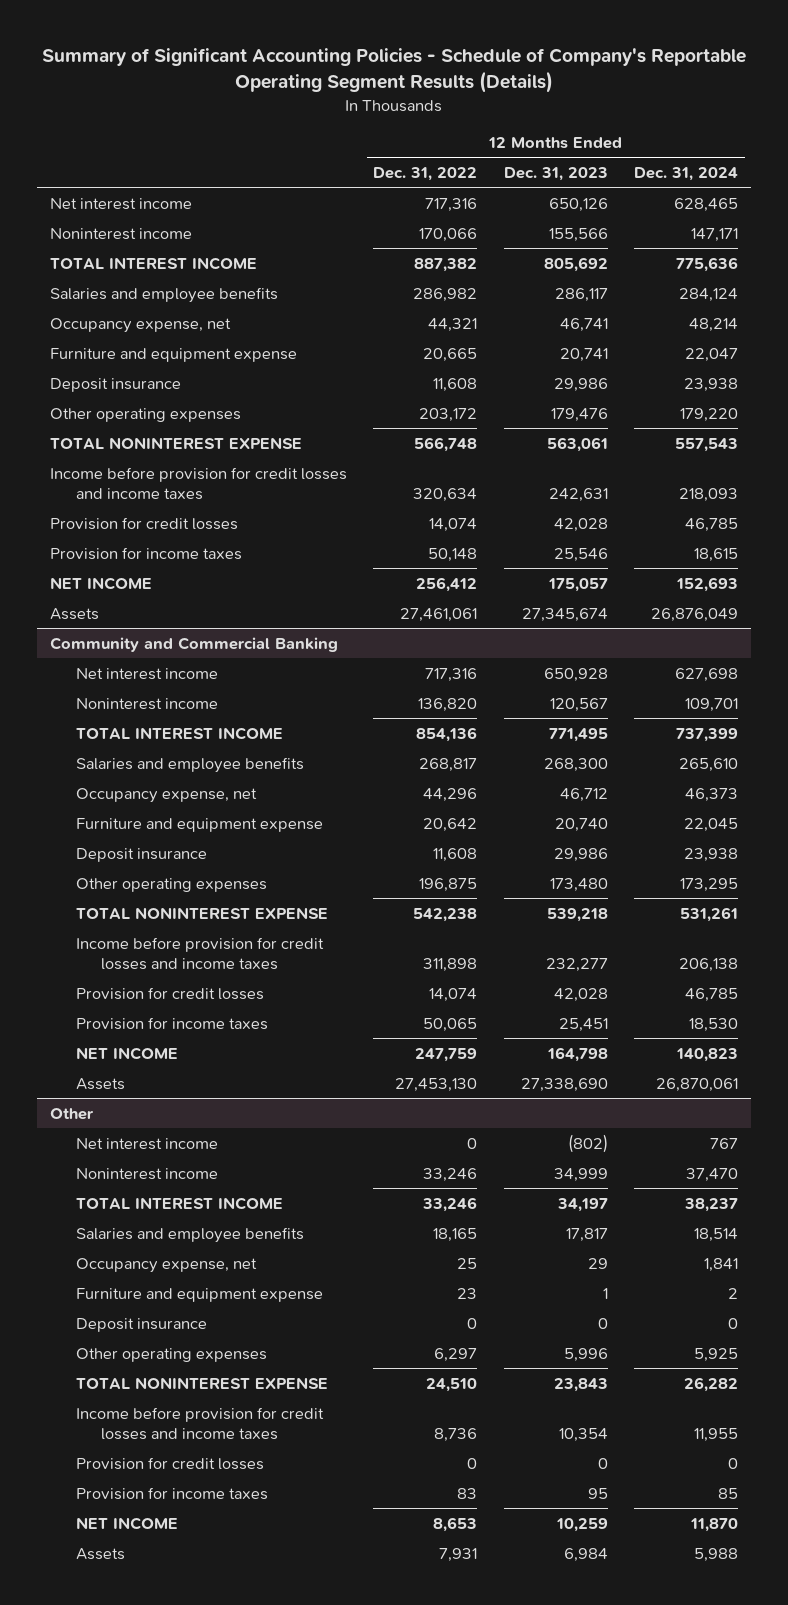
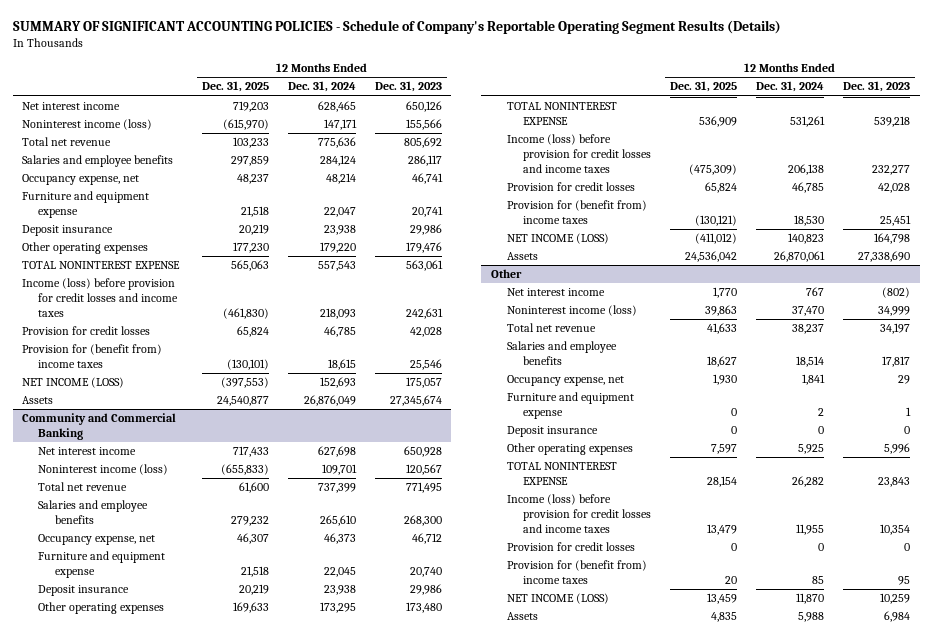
[42,48,747,94] Summary of Significant Accounting Policies - Schedule of Company's Reportable Operating Segment Results (Details) -> [12,19,781,34] SUMMARY OF SIGNIFICANT ACCOUNTING POLICIES - Schedule of Company's Reportable Operating Segment Results (Details)
[373,166,478,181] Dec. 31, 2022 -> none
none -> [201,81,269,93] Dec. 31, 2025
[49,227,192,240] Noninterest income -> [22,119,153,131] Noninterest income (loss)
[49,256,257,270] TOTAL INTEREST INCOME -> [22,137,112,147] Total net revenue
[49,466,347,501] Income before provision for credit losses and income taxes -> [22,278,179,317] Income (loss) before provision for credit losses and income taxes
[49,546,242,560] Provision for income taxes -> [22,344,163,369] Provision for (benefit from) income taxes
[49,576,152,590] NET INCOME -> [22,377,125,389] NET INCOME (LOSS)
[75,697,218,710] Noninterest income -> [38,464,169,476] Noninterest income (loss)
[75,726,283,740] TOTAL INTEREST INCOME -> [38,482,128,492] Total net revenue
[75,936,324,971] Income before provision for credit losses and income taxes -> [506,134,652,173] Income (loss) before provision for credit losses and income taxes
[75,1016,268,1030] Provision for income taxes -> [506,200,647,225] Provision for (benefit from) income taxes
[75,1046,178,1060] NET INCOME -> [506,233,609,245] NET INCOME (LOSS)
[75,1167,218,1180] Noninterest income -> [506,305,637,317] Noninterest income (loss)
[75,1196,283,1210] TOTAL INTEREST INCOME -> [506,323,596,333] Total net revenue
[75,1406,324,1441] Income before provision for credit losses and income taxes -> [506,494,652,533] Income (loss) before provision for credit losses and income taxes
[75,1486,268,1500] Provision for income taxes -> [506,560,647,585] Provision for (benefit from) income taxes
[75,1516,178,1530] NET INCOME -> [506,593,609,605] NET INCOME (LOSS)

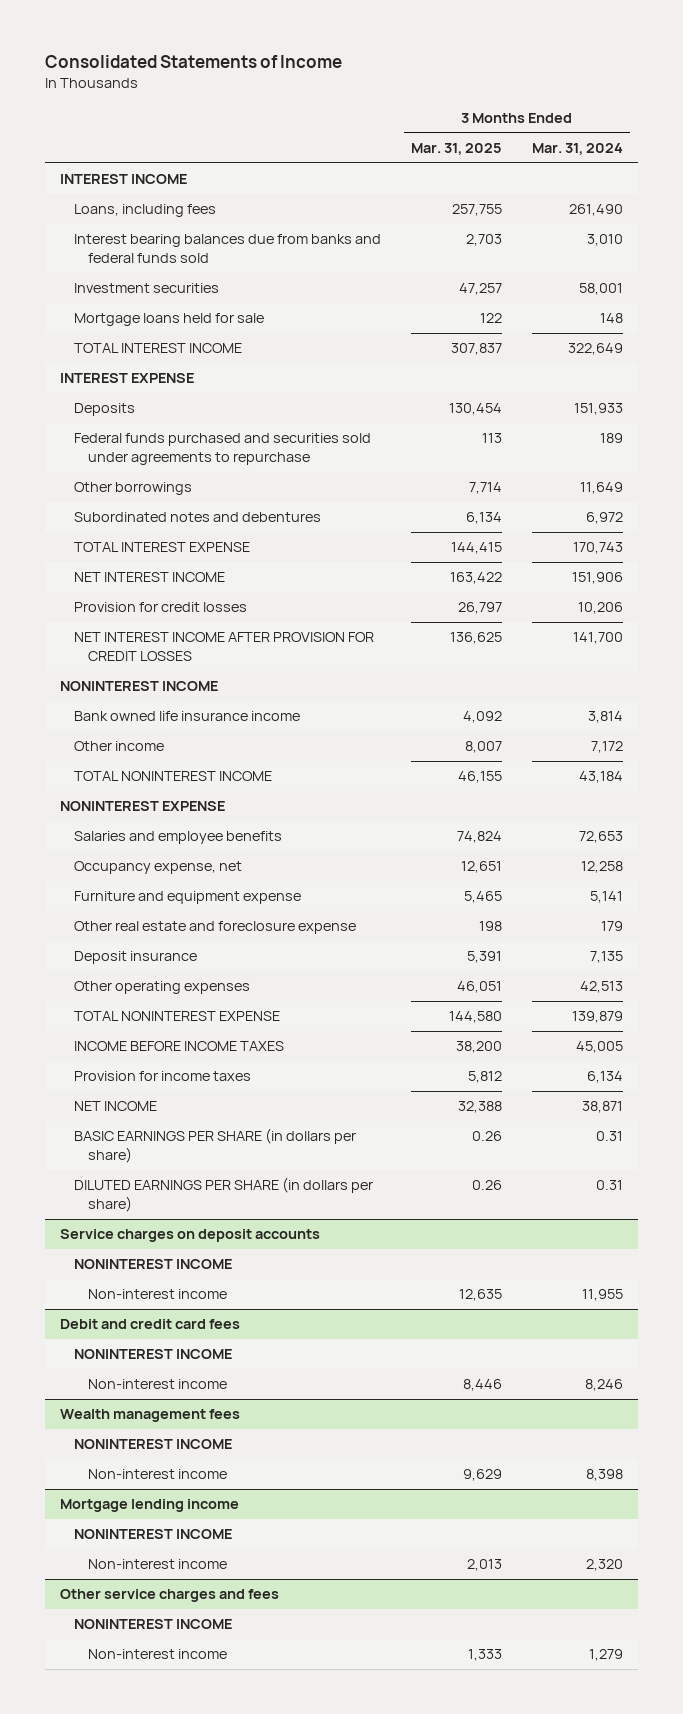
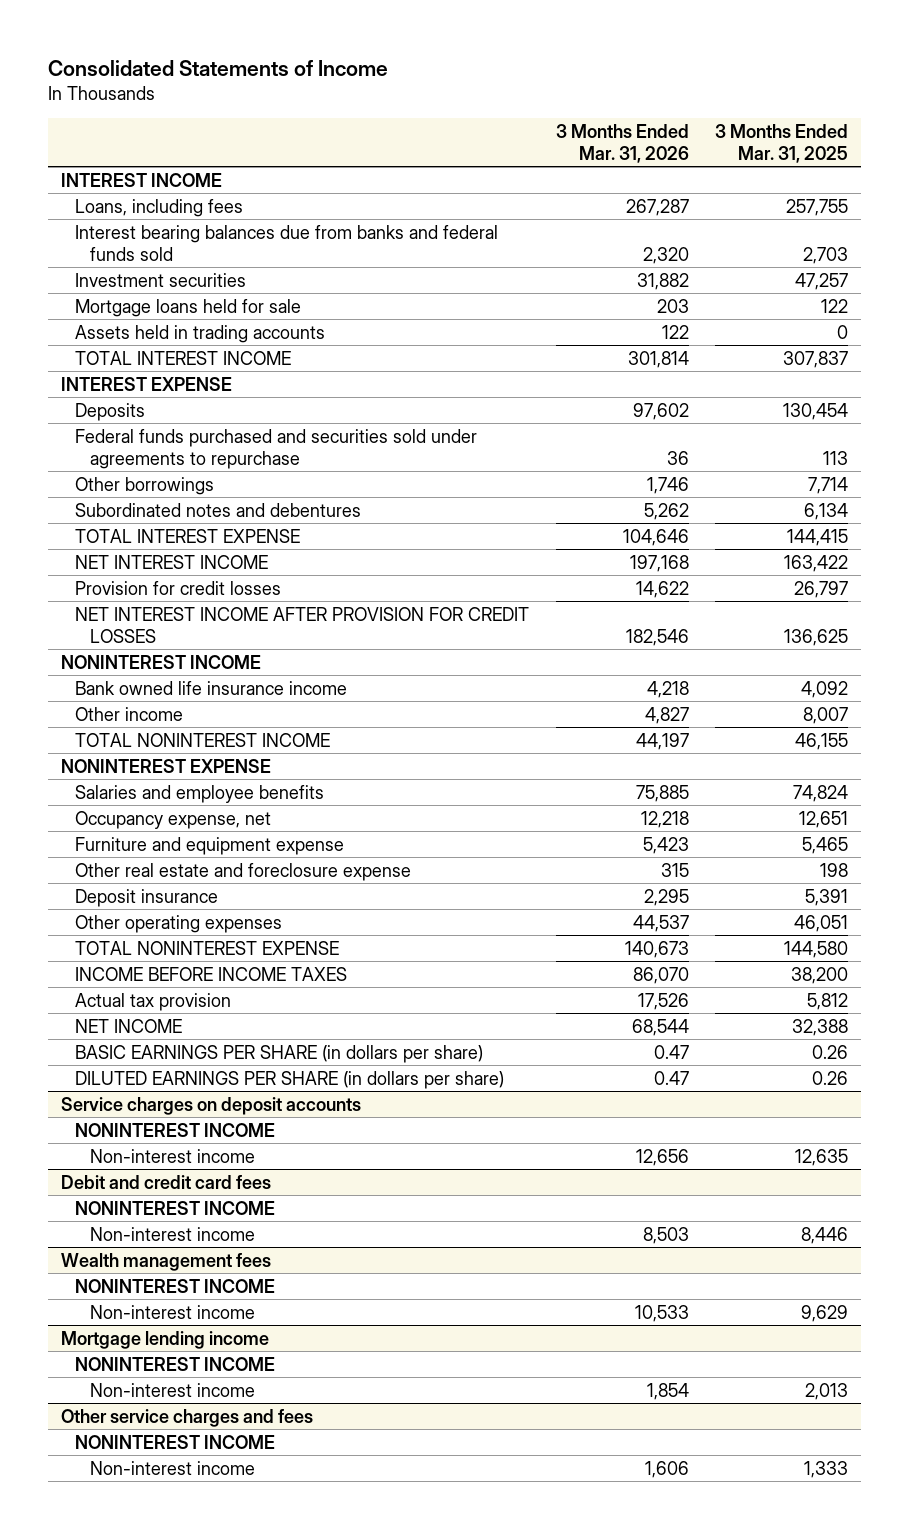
[531,142,623,155] Mar. 31, 2024 -> none
none -> [555,123,689,163] 3 Months Ended Mar. 31, 2026
none -> [75,324,326,343] Assets held in trading accounts
[74,1071,252,1082] Provision for income taxes -> [75,992,232,1011] Actual tax provision

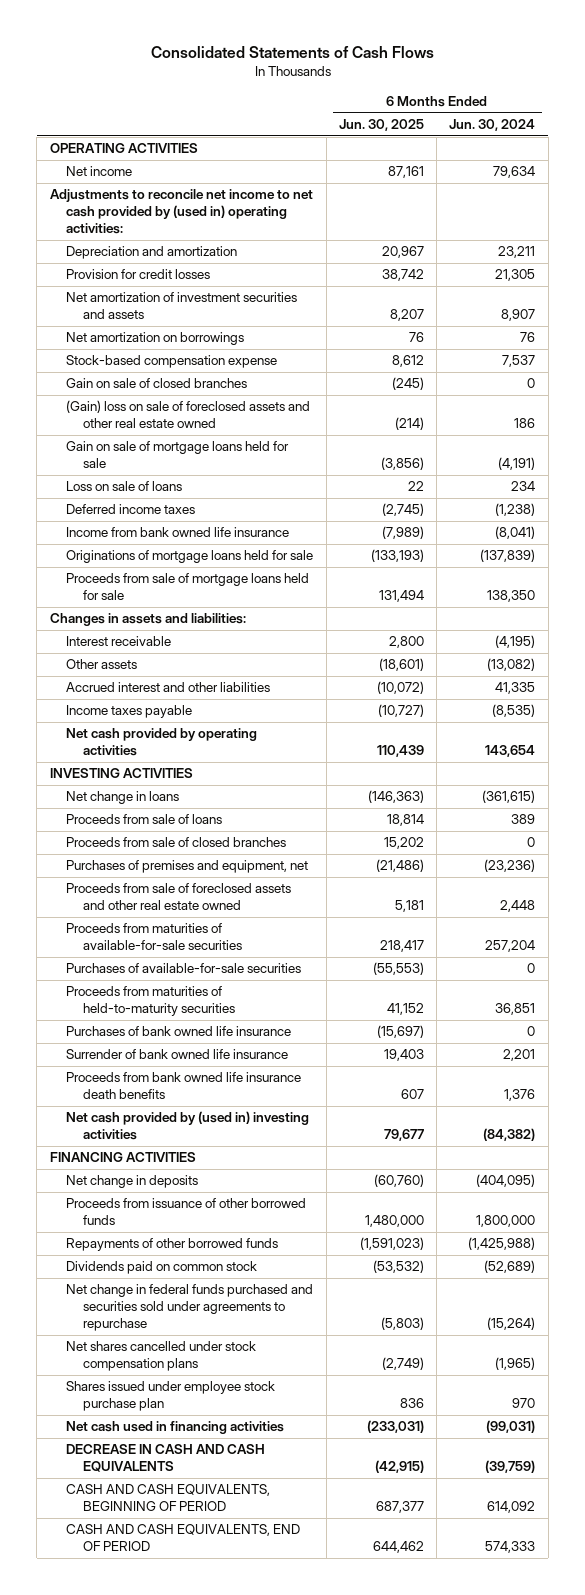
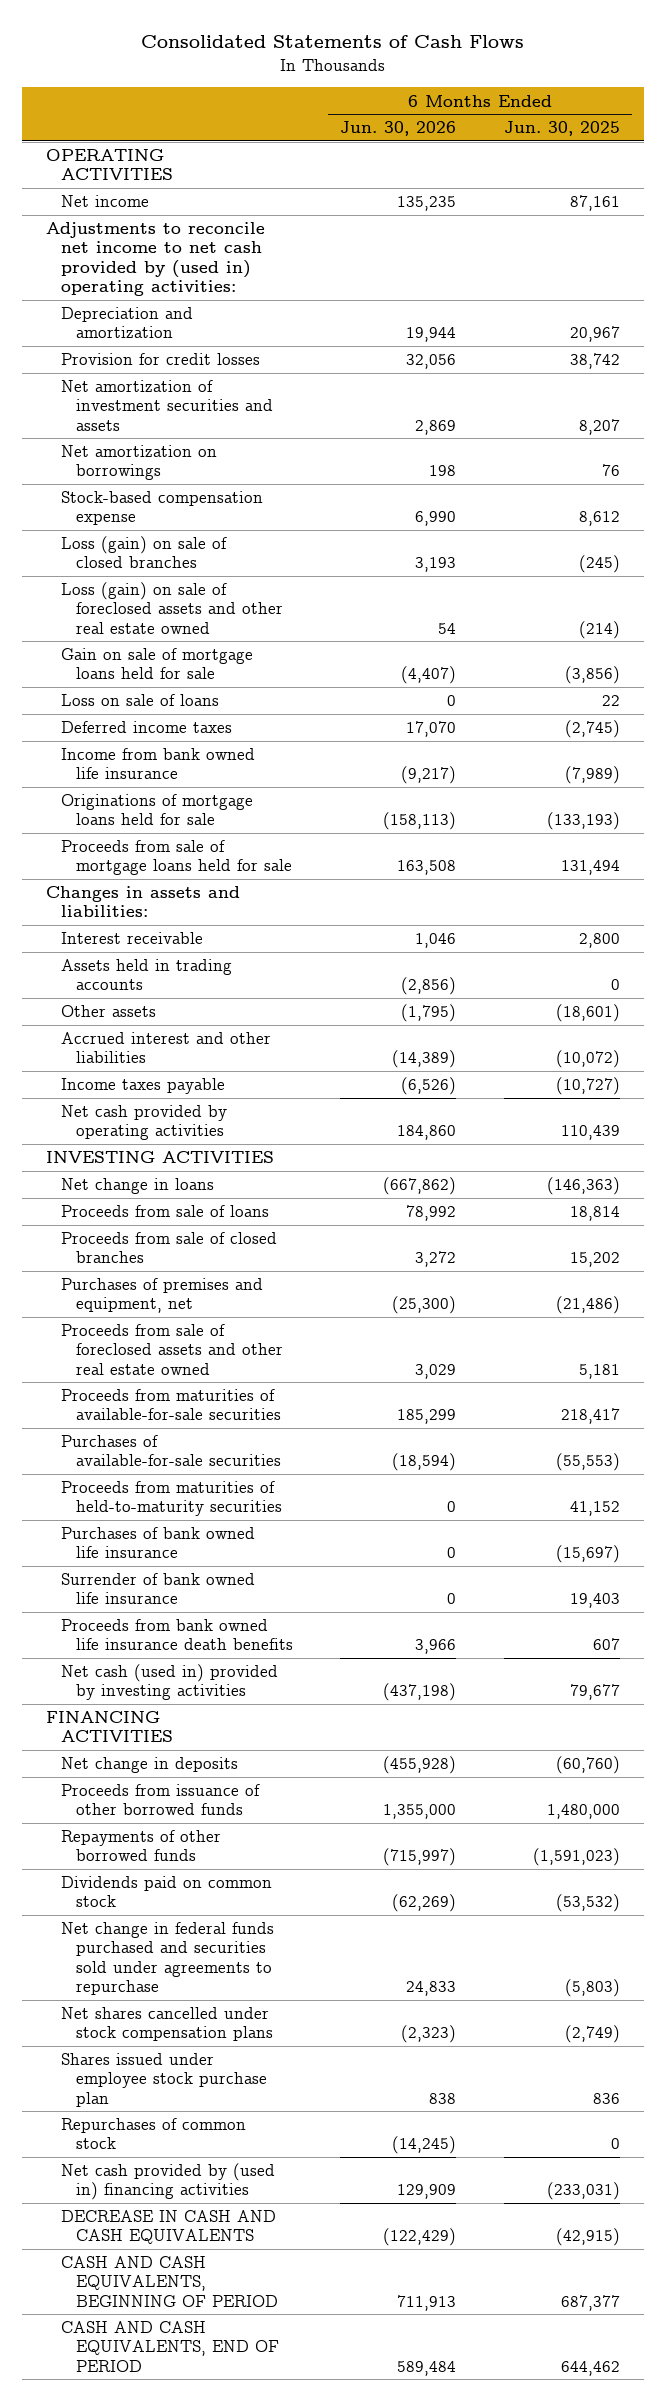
[449,119,536,132] Jun. 30, 2024 -> none
none -> [340,121,457,137] Jun. 30, 2026
[66,378,248,389] Gain on sale of closed branches -> [60,536,227,569] Loss (gain) on sale of closed branches
[66,400,311,429] (Gain) loss on sale of foreclosed assets and other real estate owned -> [60,582,283,634] Loss (gain) on sale of foreclosed assets and other real estate owned
none -> [60,959,232,991] Assets held in trading accounts
[66,1111,310,1141] Net cash provided by (used in) investing activities -> [60,1664,278,1701] Net cash (used in) provided by investing activities
none -> [60,2118,246,2150] Repurchases of common stock
[66,1421,285,1435] Net cash used in financing activities -> [60,2163,275,2201] Net cash provided by (used in) financing activities

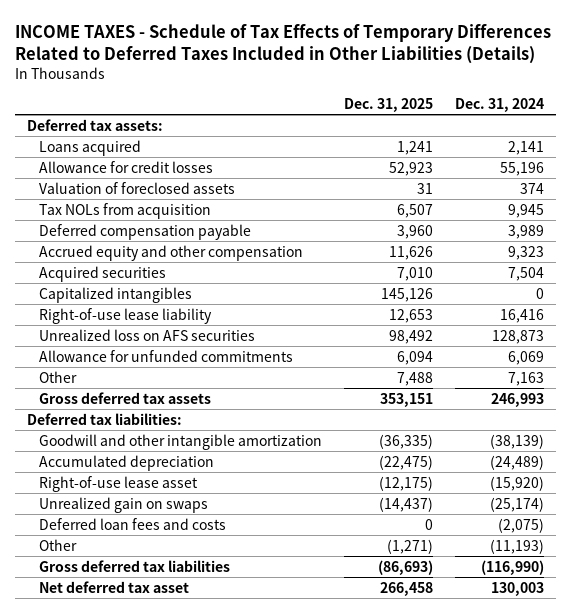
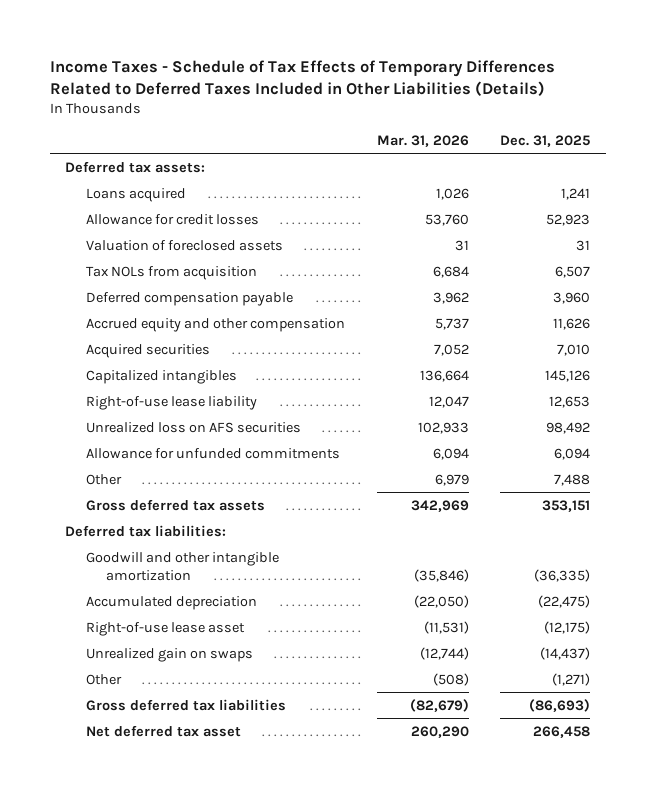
[15,23,552,64] INCOME TAXES - Schedule of Tax Effects of Temporary Differences Related to Deferred Taxes Included in Other Liabilities (Details) -> [49,59,555,96] Income Taxes - Schedule of Tax Effects of Temporary Differences Related to Deferred Taxes Included in Other Liabilities (Details)
[455,97,545,112] Dec. 31, 2024 -> none
none -> [376,134,469,147] Mar. 31, 2026
[39,517,227,530] Deferred loan fees and costs -> none

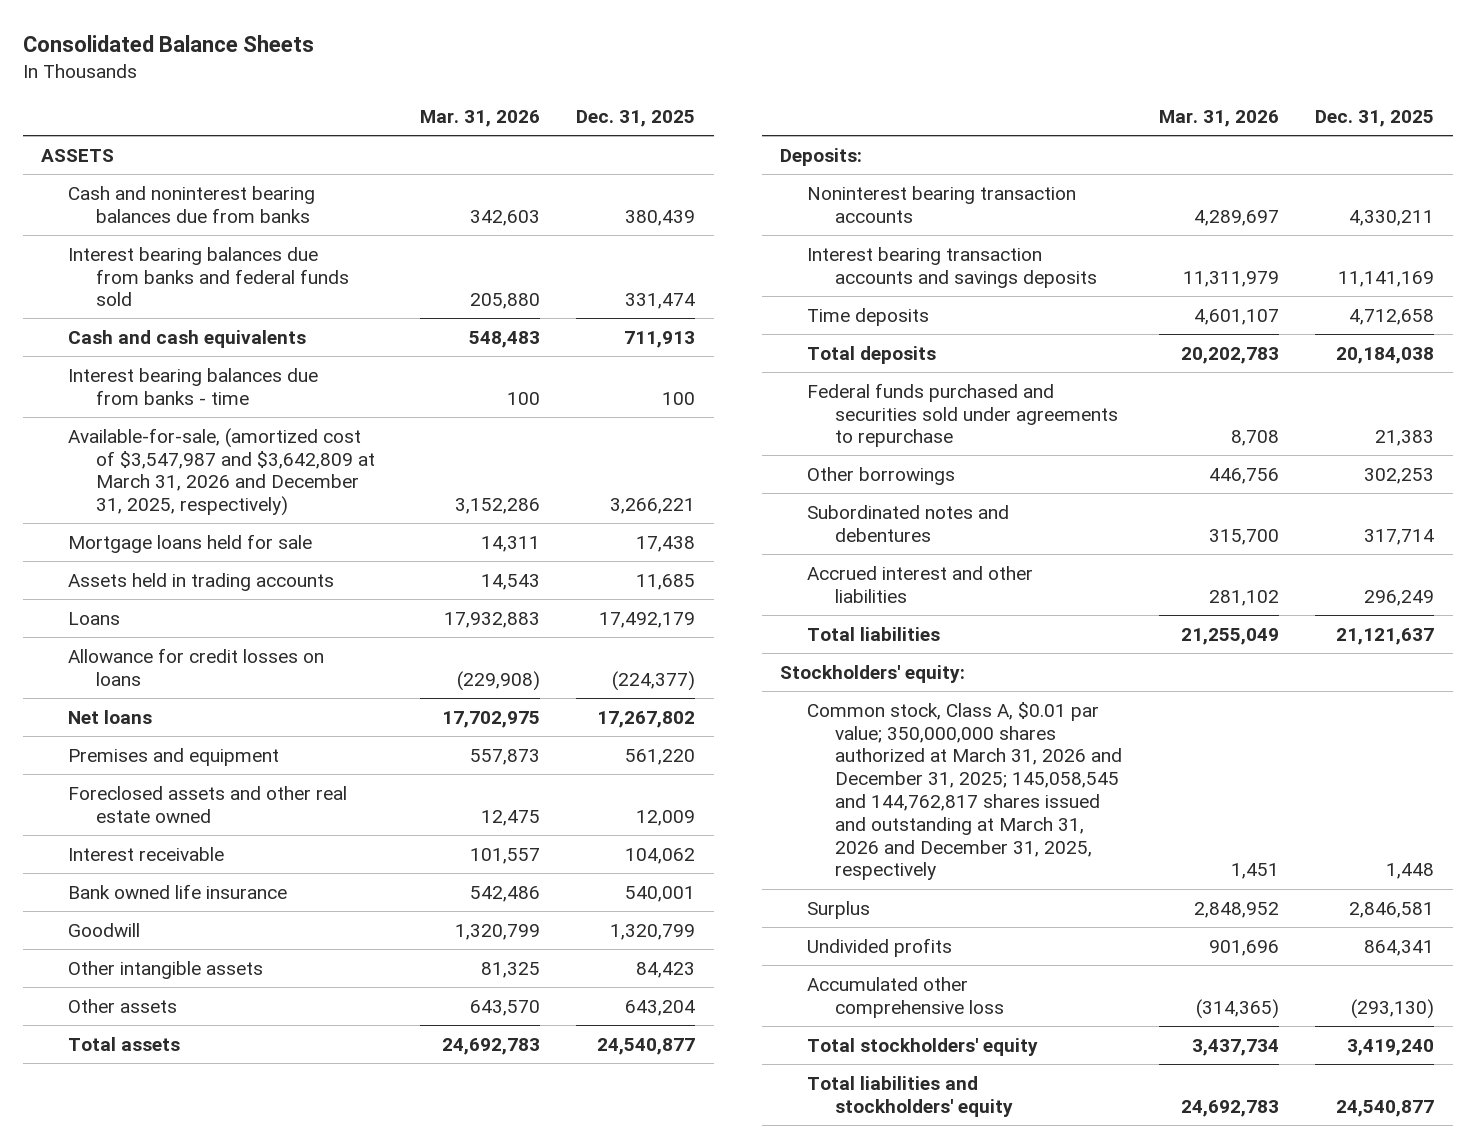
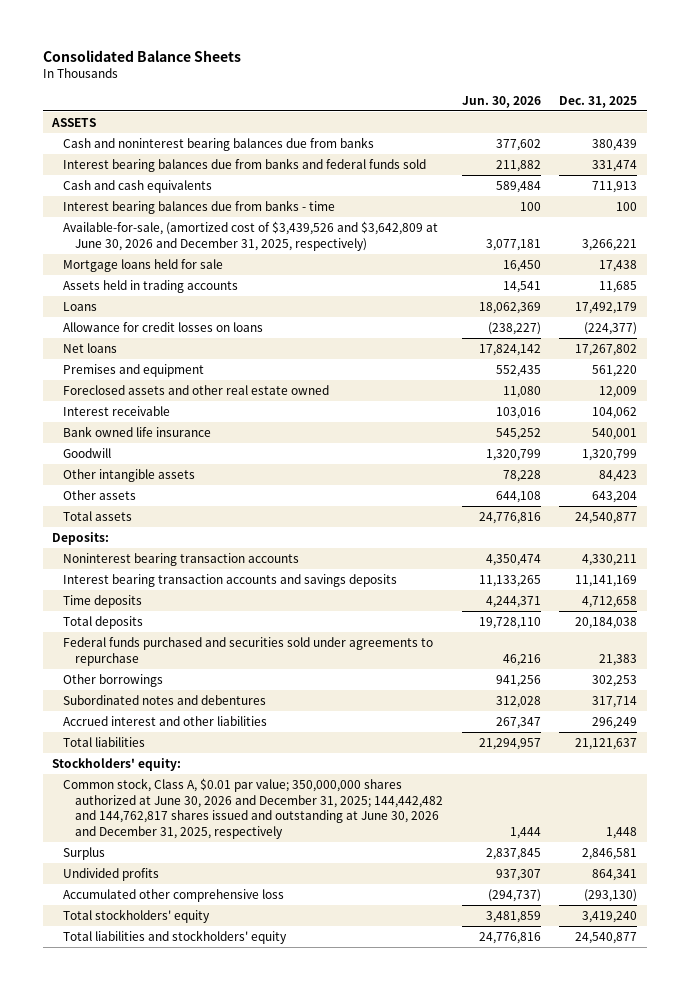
[419,110,540,128] Mar. 31, 2026 -> none
none -> [461,96,541,109] Jun. 30, 2026
[68,427,375,517] Available-for-sale, (amortized cost of $3,547,987 and $3,642,809 at March 31, 2026 and December 31, 2025, respectively) -> [63,220,439,251] Available-for-sale, (amortized cost of $3,439,526 and $3,642,809 at June 30, 2026 and December 31, 2025, respectively)
[807,701,1122,881] Common stock, Class A, $0.01 par value; 350,000,000 shares authorized at March 31, 2026 and December 31, 2025; 145,058,545 and 144,762,817 shares issued and outstanding at March 31, 2026 and December 31, 2025, respectively -> [63,777,443,840] Common stock, Class A, $0.01 par value; 350,000,000 shares authorized at June 30, 2026 and December 31, 2025; 144,442,482 and 144,762,817 shares issued and outstanding at June 30, 2026 and December 31, 2025, respectively

